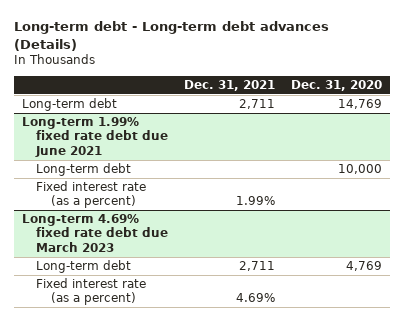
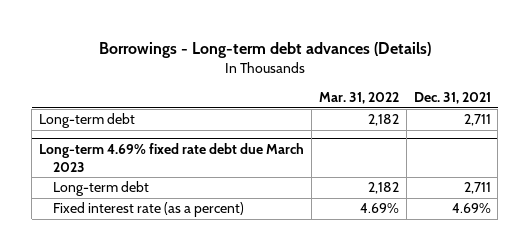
[13,21,329,51] Long-term debt - Long-term debt advances (Details) -> [98,41,431,58] Borrowings - Long-term debt advances (Details)
[291,79,383,91] Dec. 31, 2020 -> none
none -> [318,92,399,105] Mar. 31, 2022
[21,117,169,157] Long-term 1.99% fixed rate debt due June 2021 -> none
[36,163,132,177] Long-term debt -> none
[36,181,147,209] Fixed interest rate (as a percent) -> none

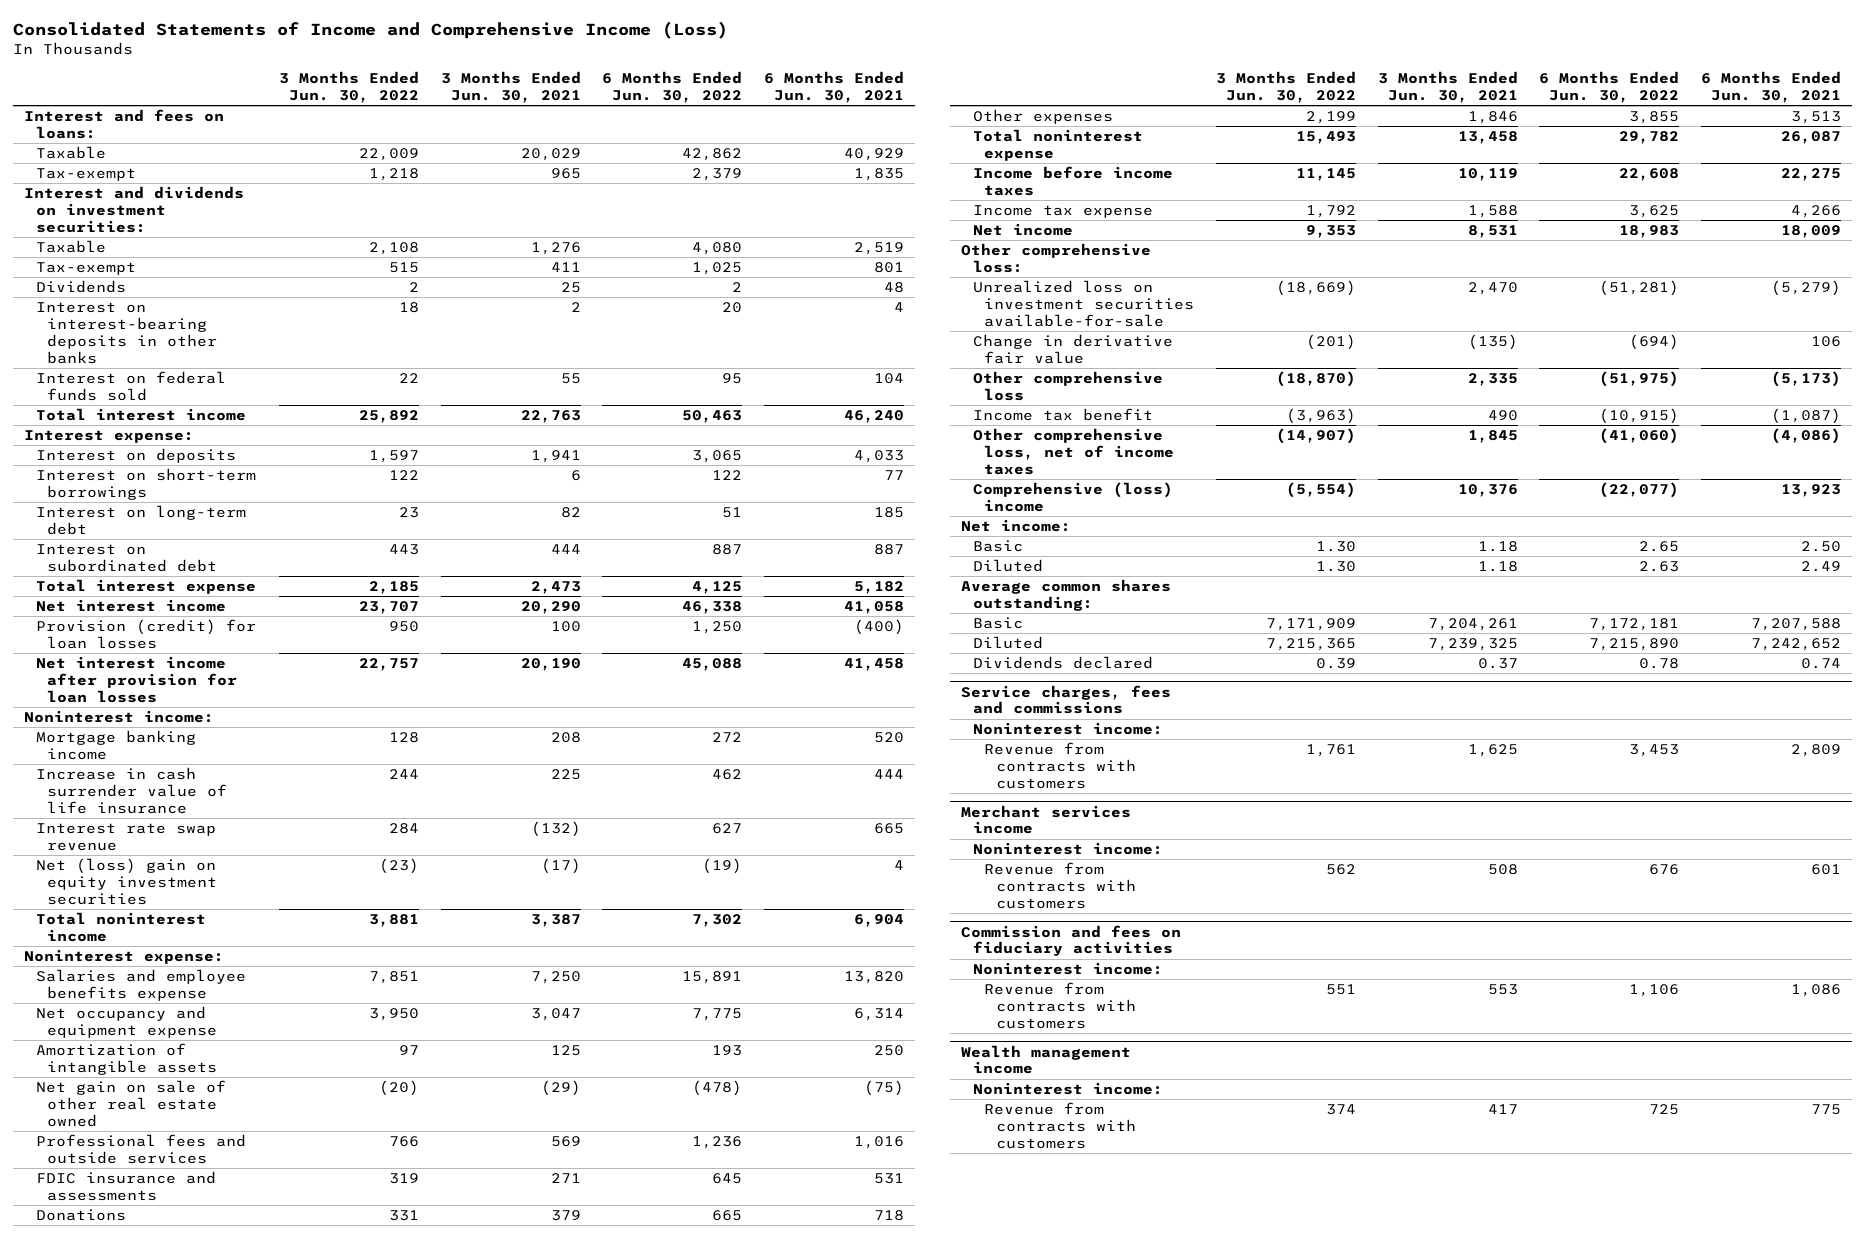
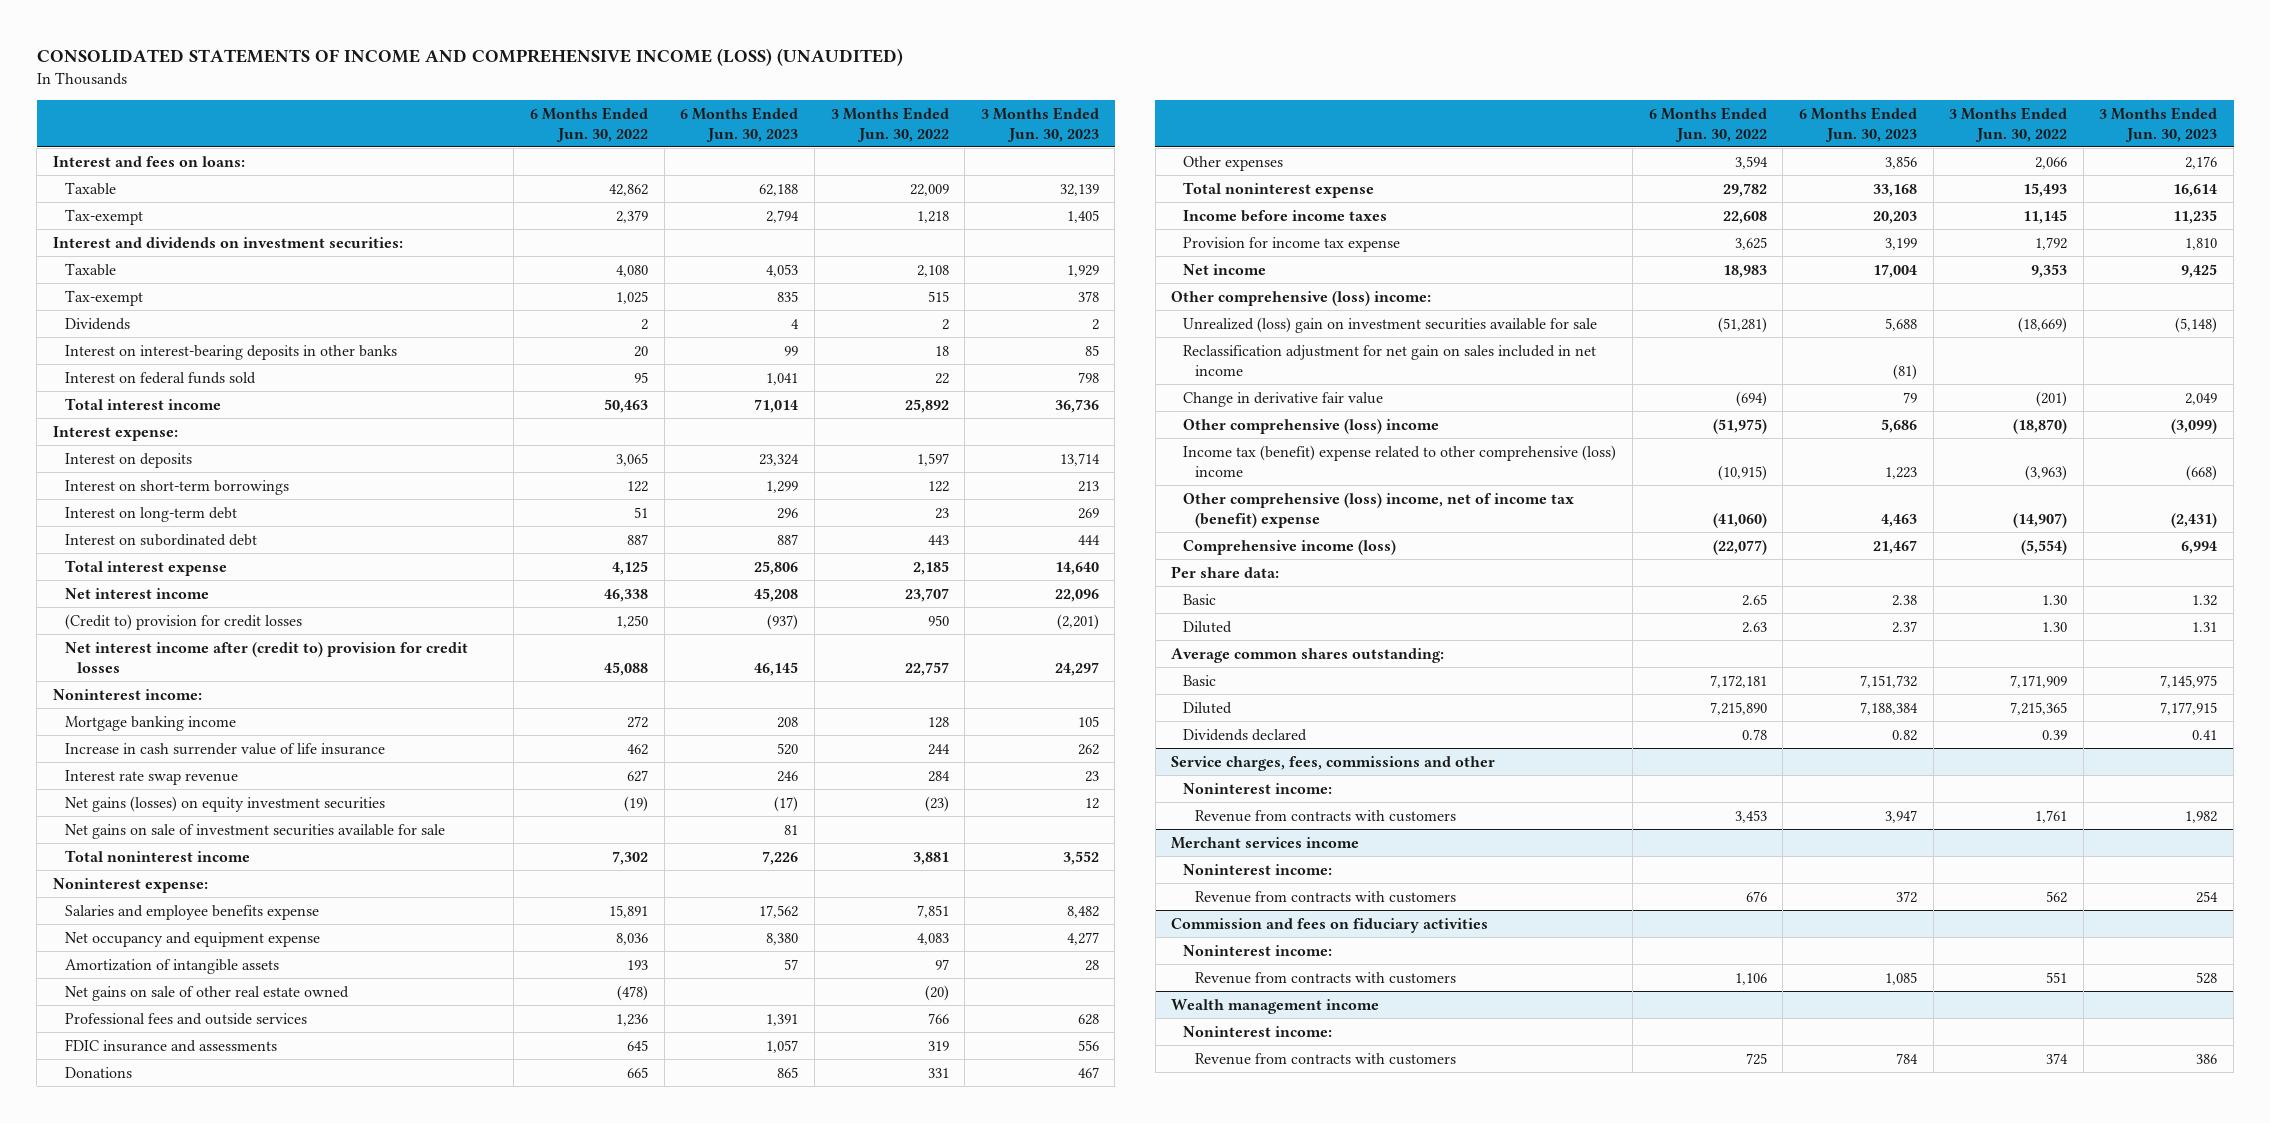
[13,20,729,39] Consolidated Statements of Income and Comprehensive Income (Loss) -> [36,47,903,66] CONSOLIDATED STATEMENTS OF INCOME AND COMPREHENSIVE INCOME (LOSS) (UNAUDITED)
[440,70,581,103] 3 Months Ended Jun. 30, 2021 -> none
[764,70,905,103] 6 Months Ended Jun. 30, 2021 -> none
none -> [680,106,799,142] 6 Months Ended Jun. 30, 2023
none -> [980,106,1099,142] 3 Months Ended Jun. 30, 2023
[35,619,256,649] Provision (credit) for loan losses -> [64,613,302,630] (Credit to) provision for credit losses
[35,656,238,703] Net interest income after provision for loan losses -> [64,641,468,673] Net interest income after (credit to) provision for credit losses
[35,858,218,905] Net (loss) gain on equity investment securities -> [64,795,385,812] Net gains (losses) on equity investment securities
none -> [64,823,445,839] Net gains on sale of investment securities available for sale
[368,1008,419,1022] 3,950 -> [916,932,949,945] 4,083
[692,1008,743,1022] 7,775 -> [616,932,649,945] 8,036
[35,1080,226,1127] Net gain on sale of other real estate owned -> [64,985,349,1001] Net gains on sale of other real estate owned
[1305,111,1356,125] 2,199 -> [2035,156,2068,169] 2,066
[1629,111,1680,125] 3,855 -> [1734,155,1768,169] 3,594
[972,205,1153,219] Income tax expense -> [1183,236,1401,252] Provision for income tax expense
[960,243,1151,273] Other comprehensive loss: -> [1171,290,1432,306] Other comprehensive (loss) income:
[972,280,1195,327] Unrealized loss on investment securities available-for-sale -> [1183,316,1598,333] Unrealized (loss) gain on investment securities available for sale
none -> [1183,344,1597,376] Reclassification adjustment for net gain on sales included in net income
[960,519,1071,533] Net income: -> none
[972,371,1163,401] Other comprehensive loss -> [1183,418,1440,434] Other comprehensive (loss) income
[972,408,1153,422] Income tax benefit -> [1183,444,1617,477] Income tax (benefit) expense related to other comprehensive (loss) income
[972,428,1175,475] Other comprehensive loss, net of income taxes -> [1183,492,1575,528] Other comprehensive (loss) income, net of income tax (benefit) expense
[972,482,1173,512] Comprehensive (loss) income -> [1183,539,1397,555] Comprehensive income (loss)
none -> [1171,565,1280,578] Per share data:
[960,684,1171,715] Service charges, fees and commissions -> [1171,755,1496,771] Service charges, fees, commissions and other

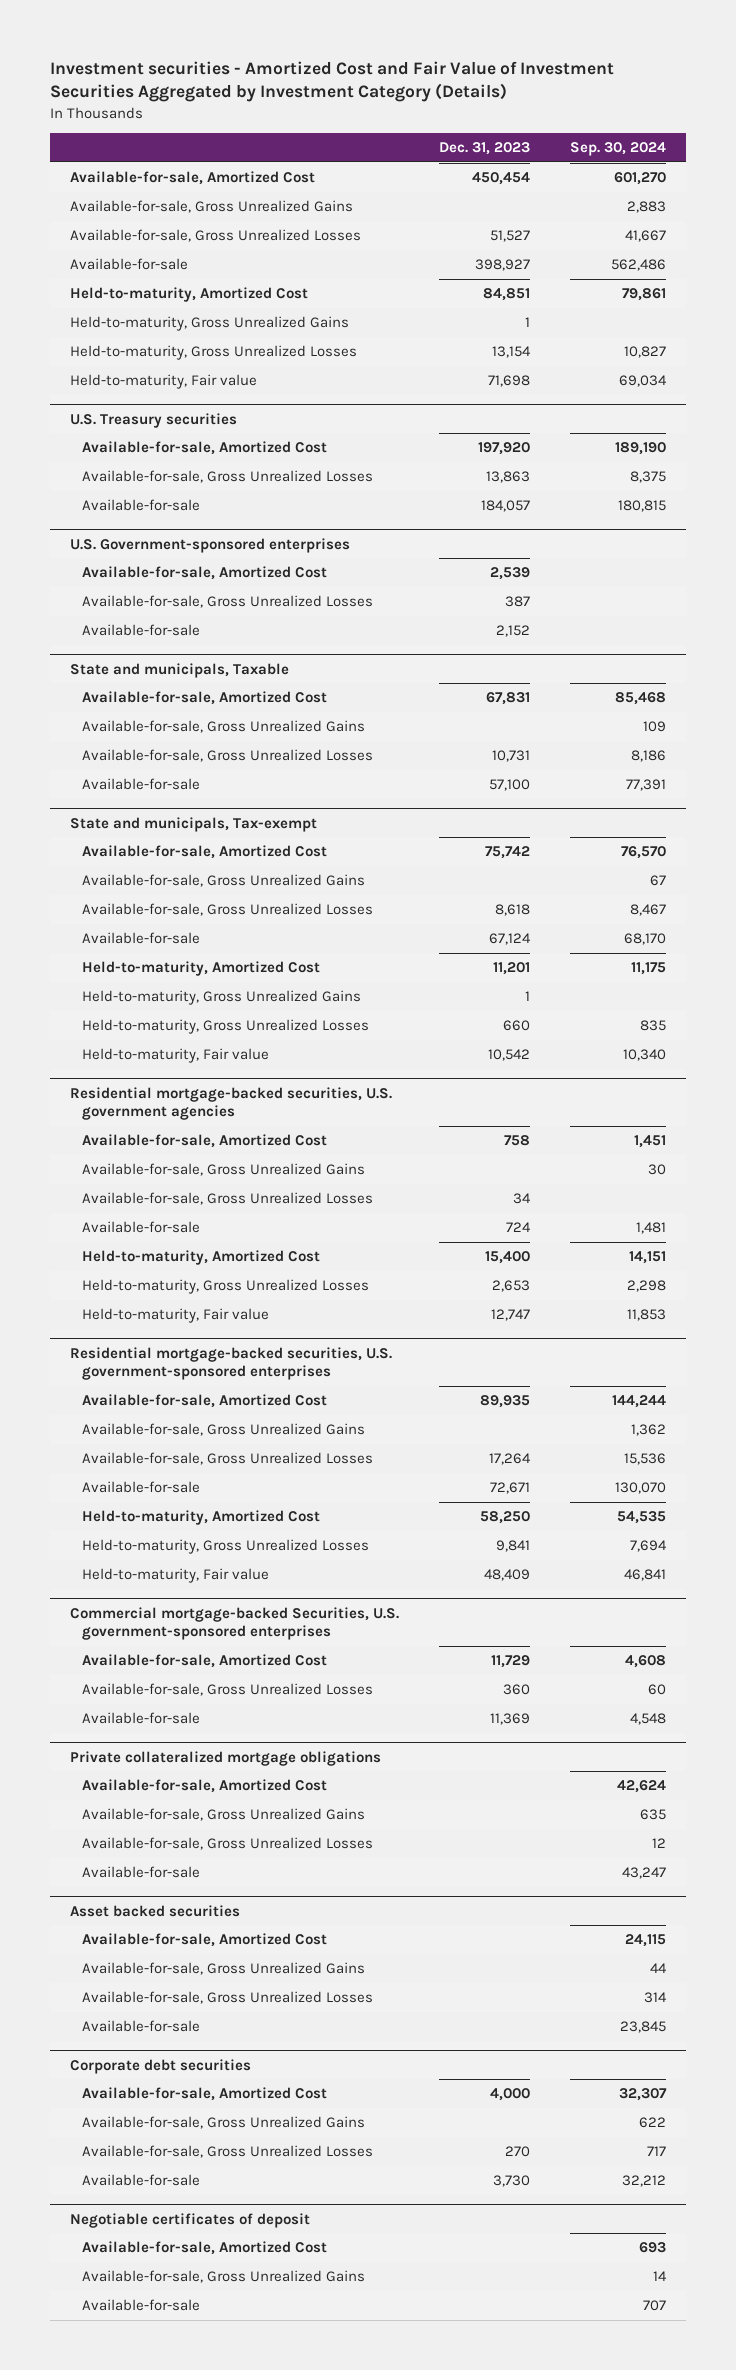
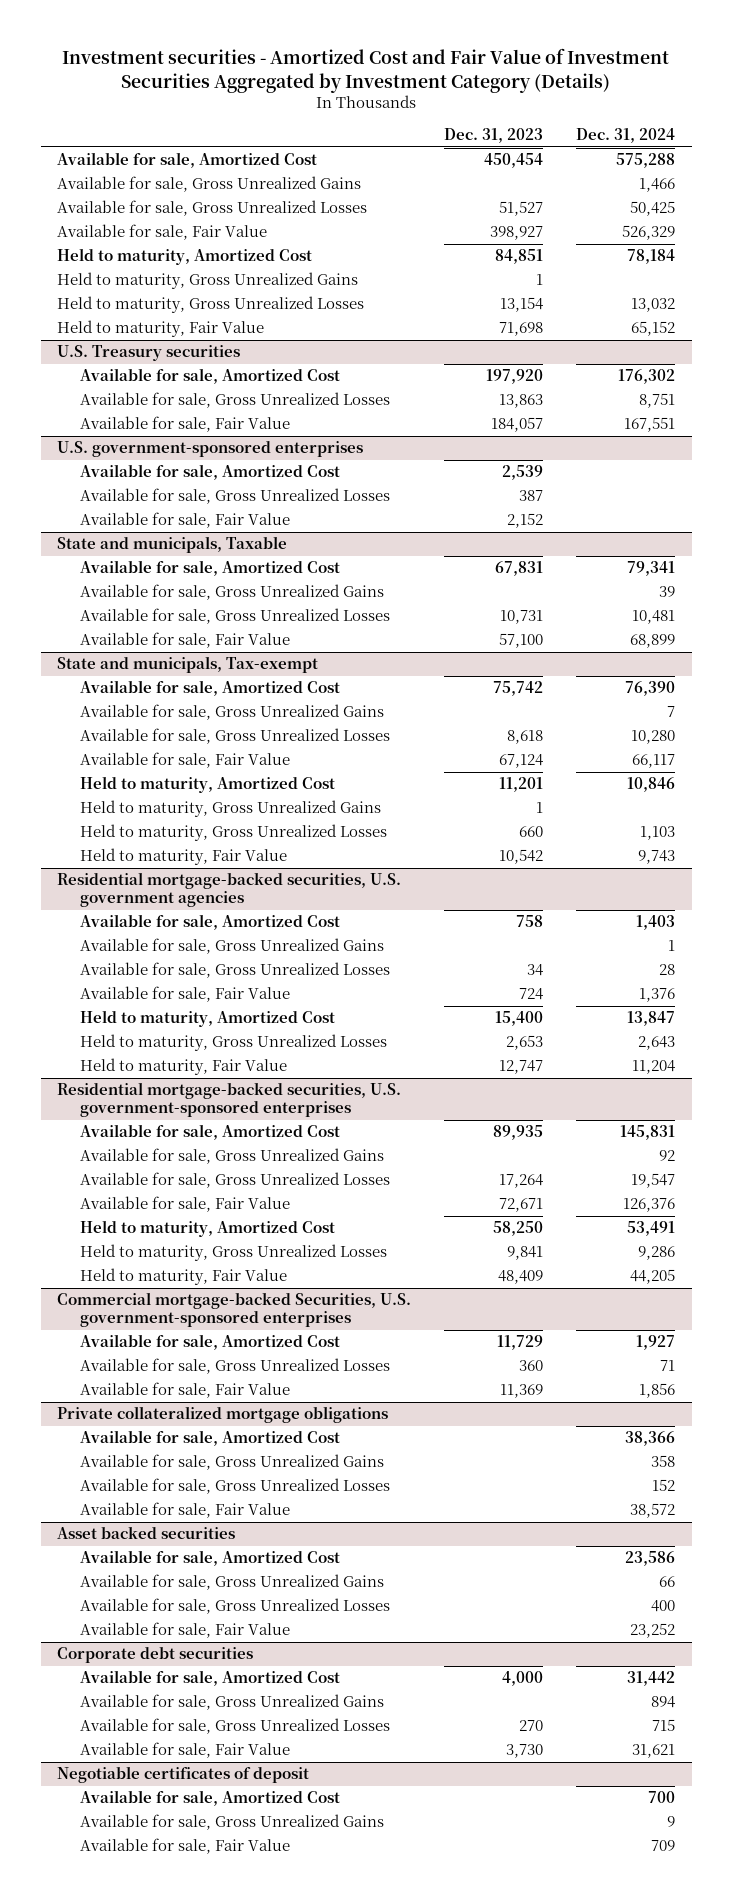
[569,142,666,157] Sep. 30, 2024 -> none
none -> [576,128,676,144] Dec. 31, 2024
[70,171,316,186] Available-for-sale, Amortized Cost -> [57,152,318,169] Available for sale, Amortized Cost
[70,200,354,214] Available-for-sale, Gross Unrealized Gains -> [57,176,362,193] Available for sale, Gross Unrealized Gains
[70,229,362,243] Available-for-sale, Gross Unrealized Losses -> [57,200,368,217] Available for sale, Gross Unrealized Losses
[70,258,189,271] Available-for-sale -> [57,224,268,241] Available for sale, Fair Value
[70,287,309,303] Held-to-maturity, Amortized Cost -> [57,248,313,266] Held to maturity, Amortized Cost
[70,316,350,332] Held-to-maturity, Gross Unrealized Gains -> [57,272,359,290] Held to maturity, Gross Unrealized Gains
[70,345,358,361] Held-to-maturity, Gross Unrealized Losses -> [57,296,365,314] Held to maturity, Gross Unrealized Losses
[70,374,258,390] Held-to-maturity, Fair value -> [57,320,265,338] Held to maturity, Fair Value
[81,441,327,456] Available-for-sale, Amortized Cost -> [79,368,340,385] Available for sale, Amortized Cost
[81,470,373,484] Available-for-sale, Gross Unrealized Losses -> [79,392,390,409] Available for sale, Gross Unrealized Losses
[81,499,200,512] Available-for-sale -> [79,416,290,433] Available for sale, Fair Value
[70,537,351,553] U.S. Government-sponsored enterprises -> [57,441,364,458] U.S. government-sponsored enterprises
[81,566,327,581] Available-for-sale, Amortized Cost -> [79,464,340,481] Available for sale, Amortized Cost
[81,595,373,609] Available-for-sale, Gross Unrealized Losses -> [79,488,390,505] Available for sale, Gross Unrealized Losses
[81,624,200,637] Available-for-sale -> [79,512,290,529] Available for sale, Fair Value
[81,691,327,706] Available-for-sale, Amortized Cost -> [79,560,340,577] Available for sale, Amortized Cost
[81,720,365,734] Available-for-sale, Gross Unrealized Gains -> [79,584,384,601] Available for sale, Gross Unrealized Gains
[81,749,373,763] Available-for-sale, Gross Unrealized Losses -> [79,608,390,625] Available for sale, Gross Unrealized Losses
[81,778,200,791] Available-for-sale -> [79,632,290,649] Available for sale, Fair Value
[81,845,327,860] Available-for-sale, Amortized Cost -> [79,680,340,697] Available for sale, Amortized Cost
[81,874,365,888] Available-for-sale, Gross Unrealized Gains -> [79,704,384,721] Available for sale, Gross Unrealized Gains
[81,903,373,917] Available-for-sale, Gross Unrealized Losses -> [79,728,390,745] Available for sale, Gross Unrealized Losses
[81,932,200,945] Available-for-sale -> [79,752,290,769] Available for sale, Fair Value
[81,961,320,977] Held-to-maturity, Amortized Cost -> [79,776,335,794] Held to maturity, Amortized Cost
[81,990,361,1006] Held-to-maturity, Gross Unrealized Gains -> [79,800,381,818] Held to maturity, Gross Unrealized Gains
[81,1019,369,1035] Held-to-maturity, Gross Unrealized Losses -> [79,824,387,842] Held to maturity, Gross Unrealized Losses
[81,1048,269,1064] Held-to-maturity, Fair value -> [79,848,287,866] Held to maturity, Fair Value
[81,1134,327,1149] Available-for-sale, Amortized Cost -> [79,914,340,931] Available for sale, Amortized Cost
[81,1163,365,1177] Available-for-sale, Gross Unrealized Gains -> [79,938,384,955] Available for sale, Gross Unrealized Gains
[81,1192,373,1206] Available-for-sale, Gross Unrealized Losses -> [79,962,390,979] Available for sale, Gross Unrealized Losses
[81,1221,200,1234] Available-for-sale -> [79,986,290,1003] Available for sale, Fair Value
[81,1250,320,1266] Held-to-maturity, Amortized Cost -> [79,1010,335,1028] Held to maturity, Amortized Cost
[81,1279,369,1295] Held-to-maturity, Gross Unrealized Losses -> [79,1034,387,1052] Held to maturity, Gross Unrealized Losses
[81,1308,269,1324] Held-to-maturity, Fair value -> [79,1058,287,1076] Held to maturity, Fair Value
[81,1394,327,1409] Available-for-sale, Amortized Cost -> [79,1124,340,1141] Available for sale, Amortized Cost
[81,1423,365,1437] Available-for-sale, Gross Unrealized Gains -> [79,1148,384,1165] Available for sale, Gross Unrealized Gains
[81,1452,373,1466] Available-for-sale, Gross Unrealized Losses -> [79,1172,390,1189] Available for sale, Gross Unrealized Losses
[81,1481,200,1494] Available-for-sale -> [79,1196,290,1213] Available for sale, Fair Value
[81,1510,320,1526] Held-to-maturity, Amortized Cost -> [79,1220,335,1238] Held to maturity, Amortized Cost
[81,1539,369,1555] Held-to-maturity, Gross Unrealized Losses -> [79,1244,387,1262] Held to maturity, Gross Unrealized Losses
[81,1568,269,1584] Held-to-maturity, Fair value -> [79,1268,287,1286] Held to maturity, Fair Value
[81,1654,327,1669] Available-for-sale, Amortized Cost -> [79,1334,340,1351] Available for sale, Amortized Cost
[81,1683,373,1697] Available-for-sale, Gross Unrealized Losses -> [79,1358,390,1375] Available for sale, Gross Unrealized Losses
[81,1712,200,1725] Available-for-sale -> [79,1382,290,1399] Available for sale, Fair Value
[81,1779,327,1794] Available-for-sale, Amortized Cost -> [79,1430,340,1447] Available for sale, Amortized Cost
[81,1808,365,1822] Available-for-sale, Gross Unrealized Gains -> [79,1454,384,1471] Available for sale, Gross Unrealized Gains
[81,1837,373,1851] Available-for-sale, Gross Unrealized Losses -> [79,1478,390,1495] Available for sale, Gross Unrealized Losses
[81,1866,200,1879] Available-for-sale -> [79,1502,290,1519] Available for sale, Fair Value
[81,1933,327,1948] Available-for-sale, Amortized Cost -> [79,1550,340,1567] Available for sale, Amortized Cost
[81,1962,365,1976] Available-for-sale, Gross Unrealized Gains -> [79,1574,384,1591] Available for sale, Gross Unrealized Gains
[81,1991,373,2005] Available-for-sale, Gross Unrealized Losses -> [79,1598,390,1615] Available for sale, Gross Unrealized Losses
[81,2020,200,2033] Available-for-sale -> [79,1622,290,1639] Available for sale, Fair Value
[81,2087,327,2102] Available-for-sale, Amortized Cost -> [79,1670,340,1687] Available for sale, Amortized Cost
[81,2116,365,2130] Available-for-sale, Gross Unrealized Gains -> [79,1694,384,1711] Available for sale, Gross Unrealized Gains
[81,2145,373,2159] Available-for-sale, Gross Unrealized Losses -> [79,1718,390,1735] Available for sale, Gross Unrealized Losses
[81,2174,200,2187] Available-for-sale -> [79,1742,290,1759] Available for sale, Fair Value
[81,2241,327,2256] Available-for-sale, Amortized Cost -> [79,1790,340,1807] Available for sale, Amortized Cost
[81,2270,365,2284] Available-for-sale, Gross Unrealized Gains -> [79,1814,384,1831] Available for sale, Gross Unrealized Gains
[81,2299,200,2312] Available-for-sale -> [79,1838,290,1855] Available for sale, Fair Value

